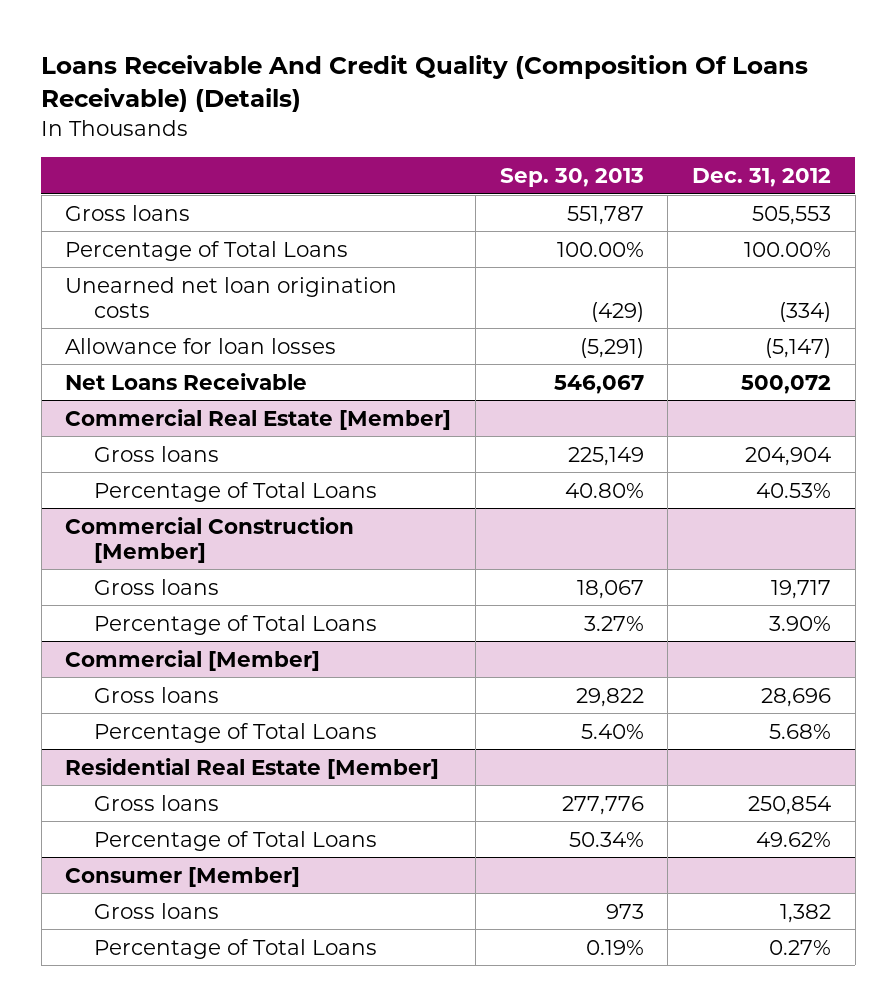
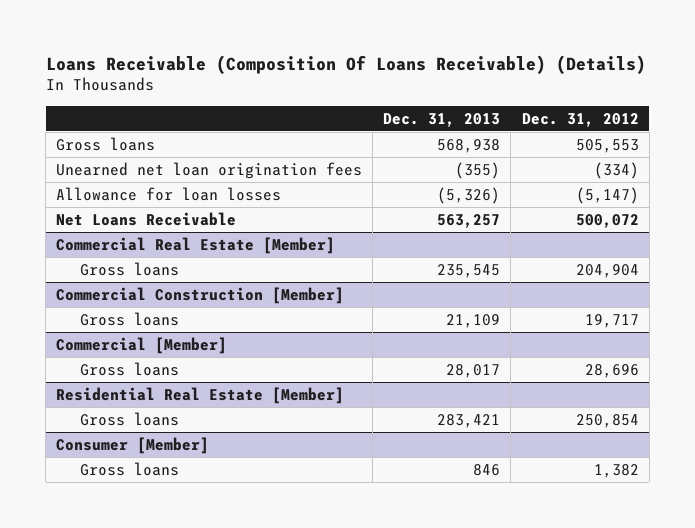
[41,55,809,113] Loans Receivable And Credit Quality (Composition Of Loans Receivable) (Details) -> [45,54,646,74] Loans Receivable (Composition Of Loans Receivable) (Details)
[499,168,644,188] Sep. 30, 2013 -> none
none -> [383,112,501,127] Dec. 31, 2013
[65,240,349,261] Percentage of Total Loans -> none
[65,276,398,318] Unearned net loan origination costs -> [56,161,363,179] Unearned net loan origination fees
[94,481,378,502] Percentage of Total Loans -> none
[94,614,378,635] Percentage of Total Loans -> none
[94,722,378,743] Percentage of Total Loans -> none
[94,830,378,851] Percentage of Total Loans -> none
[94,938,378,959] Percentage of Total Loans -> none

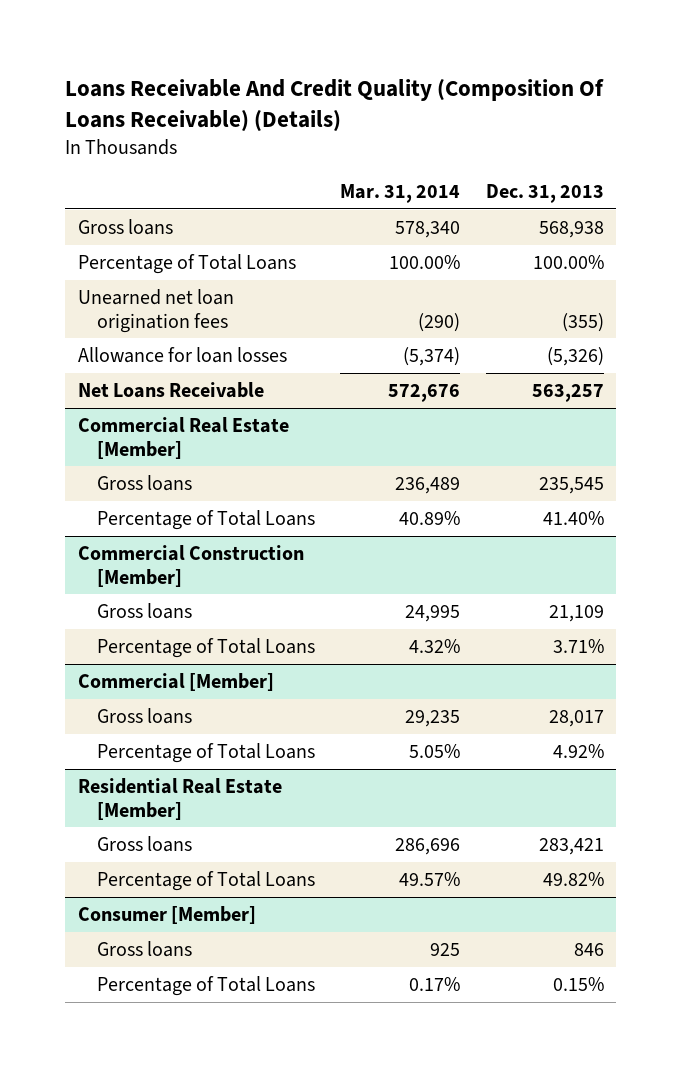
[45,54,646,74] Loans Receivable (Composition Of Loans Receivable) (Details) -> [65,79,605,133] Loans Receivable And Credit Quality (Composition Of Loans Receivable) (Details)
[521,112,639,127] Dec. 31, 2012 -> none
none -> [340,184,461,204] Mar. 31, 2014
none -> [77,253,296,274] Percentage of Total Loans
none -> [96,509,315,530] Percentage of Total Loans
none -> [96,637,315,658] Percentage of Total Loans
none -> [96,742,315,763] Percentage of Total Loans
none -> [96,870,315,891] Percentage of Total Loans
none -> [96,975,315,996] Percentage of Total Loans

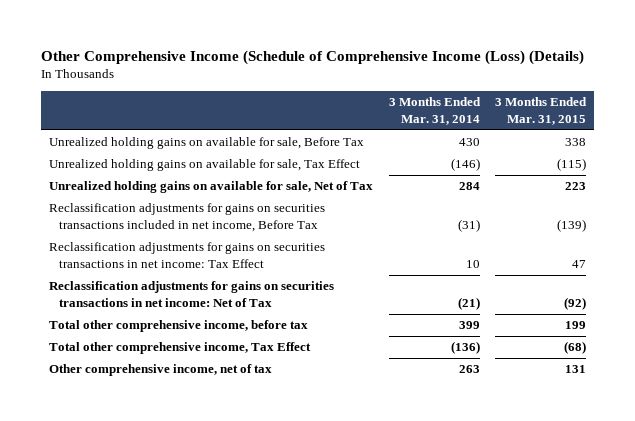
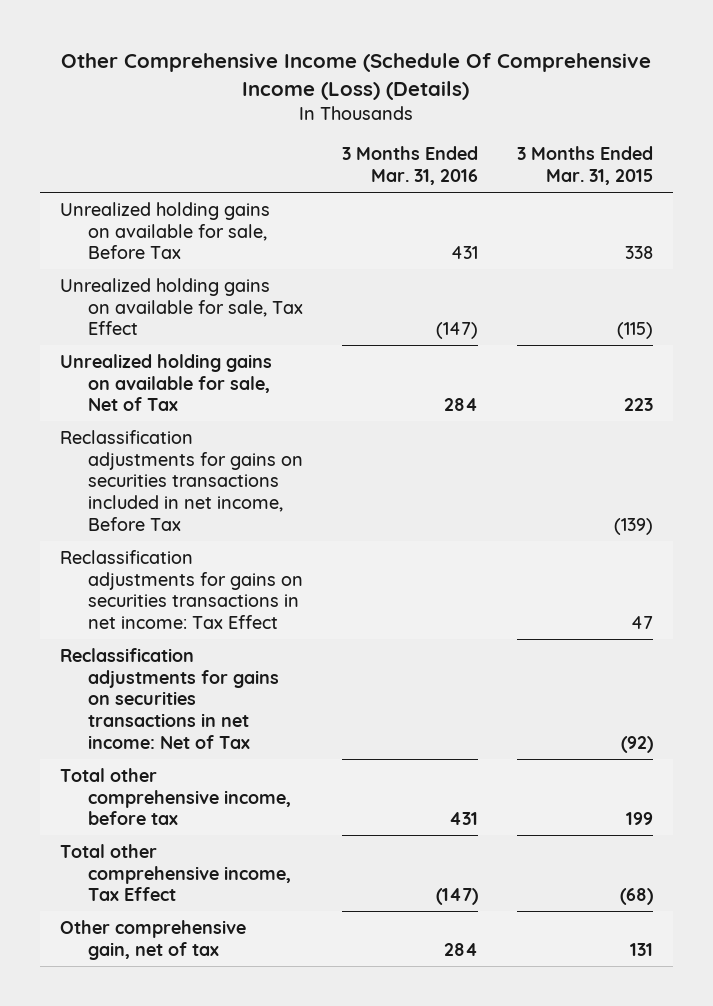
[40,50,584,66] Other Comprehensive Income (Schedule of Comprehensive Income (Loss) (Details) -> [61,52,652,100] Other Comprehensive Income (Schedule Of Comprehensive Income (Loss) (Details)
[388,97,481,126] 3 Months Ended Mar. 31, 2014 -> none
none -> [341,146,478,186] 3 Months Ended Mar. 31, 2016
[48,364,272,377] Other comprehensive income, net of tax -> [59,919,246,960] Other comprehensive gain, net of tax

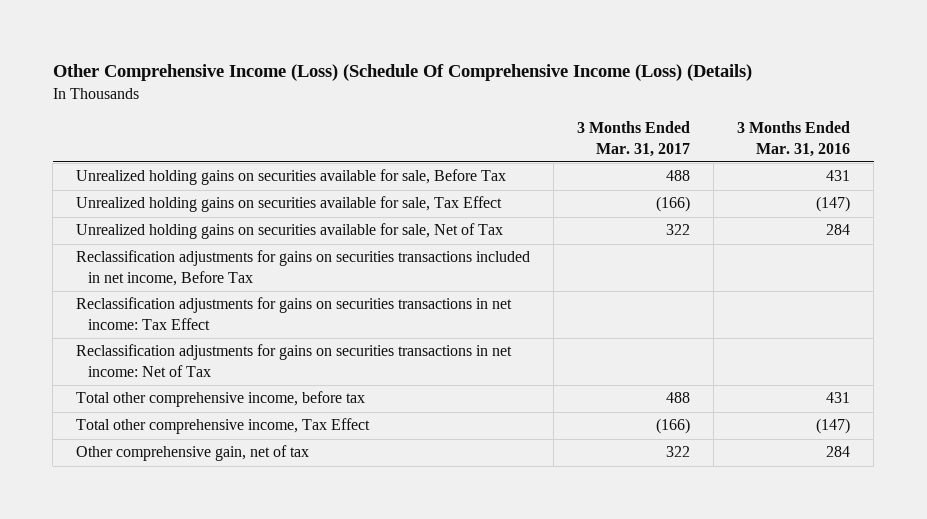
[61,52,652,100] Other Comprehensive Income (Schedule Of Comprehensive Income (Loss) (Details) -> [52,64,752,82] Other Comprehensive Income (Loss) (Schedule Of Comprehensive Income (Loss) (Details)
[517,146,654,186] 3 Months Ended Mar. 31, 2015 -> none
none -> [577,121,691,157] 3 Months Ended Mar. 31, 2017
[59,201,270,260] Unrealized holding gains on available for sale, Before Tax -> [76,169,507,186] Unrealized holding gains on securities available for sale, Before Tax
[59,277,303,336] Unrealized holding gains on available for sale, Tax Effect -> [76,196,503,213] Unrealized holding gains on securities available for sale, Tax Effect
[59,353,272,412] Unrealized holding gains on available for sale, Net of Tax -> [76,223,504,240] Unrealized holding gains on securities available for sale, Net of Tax

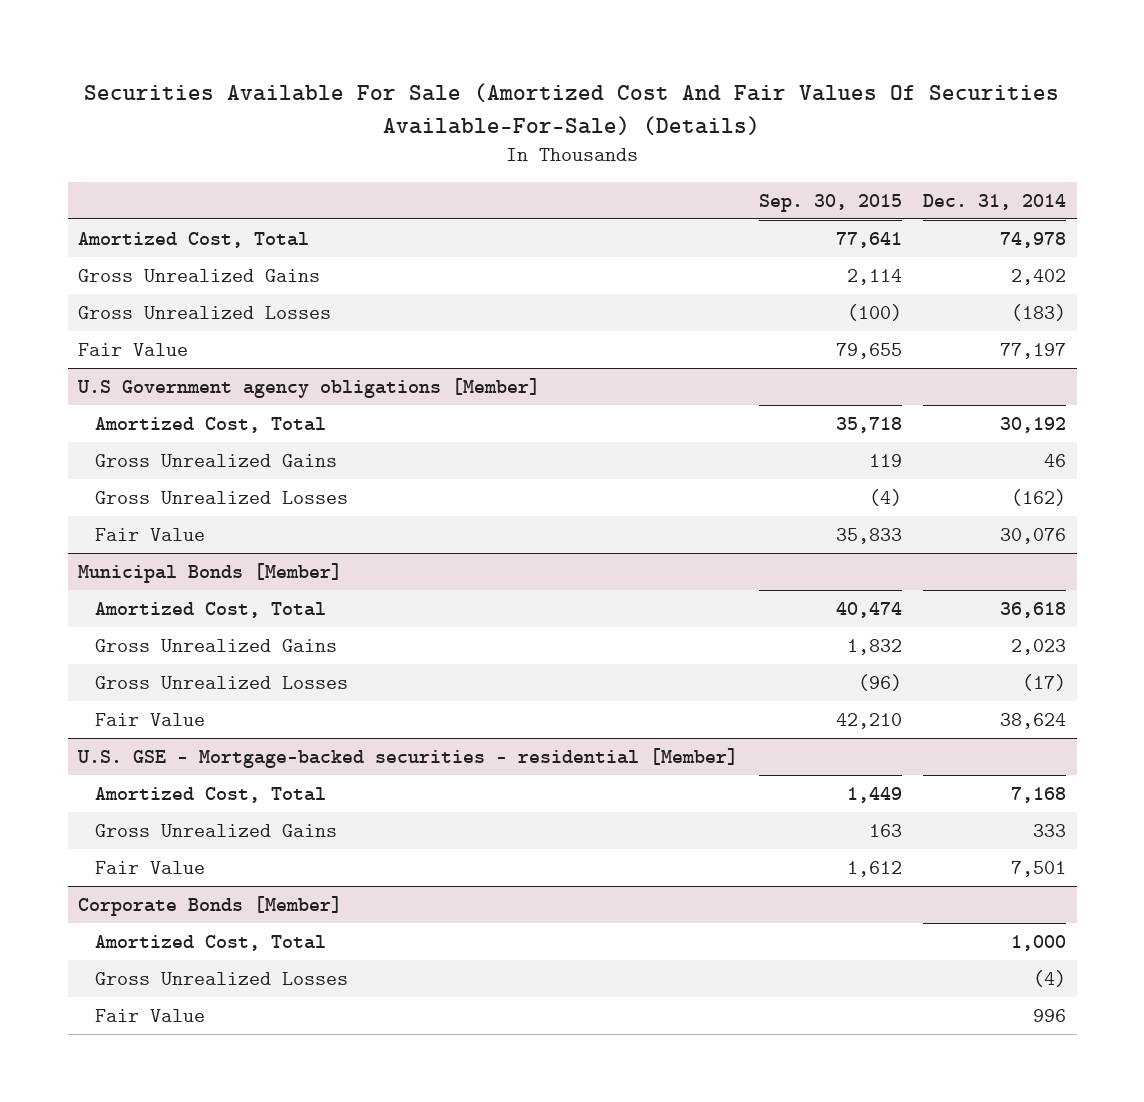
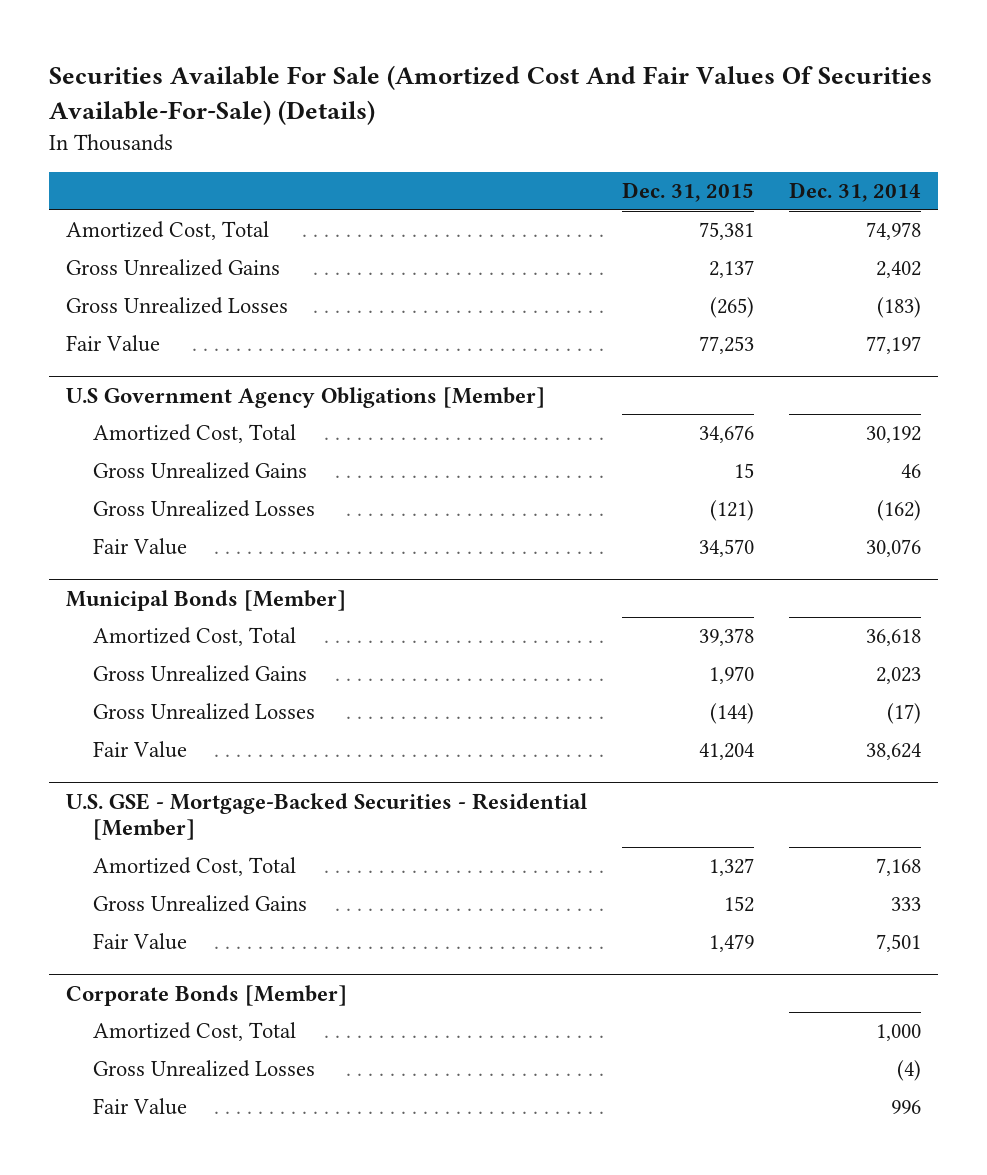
[759,193,903,212] Sep. 30, 2015 -> none
none -> [621,182,754,203] Dec. 31, 2015
[77,377,541,398] U.S Government agency obligations [Member] -> [65,386,545,408] U.S Government Agency Obligations [Member]
[77,747,739,768] U.S. GSE - Mortgage-backed securities - residential [Member] -> [65,792,588,841] U.S. GSE - Mortgage-Backed Securities - Residential [Member]

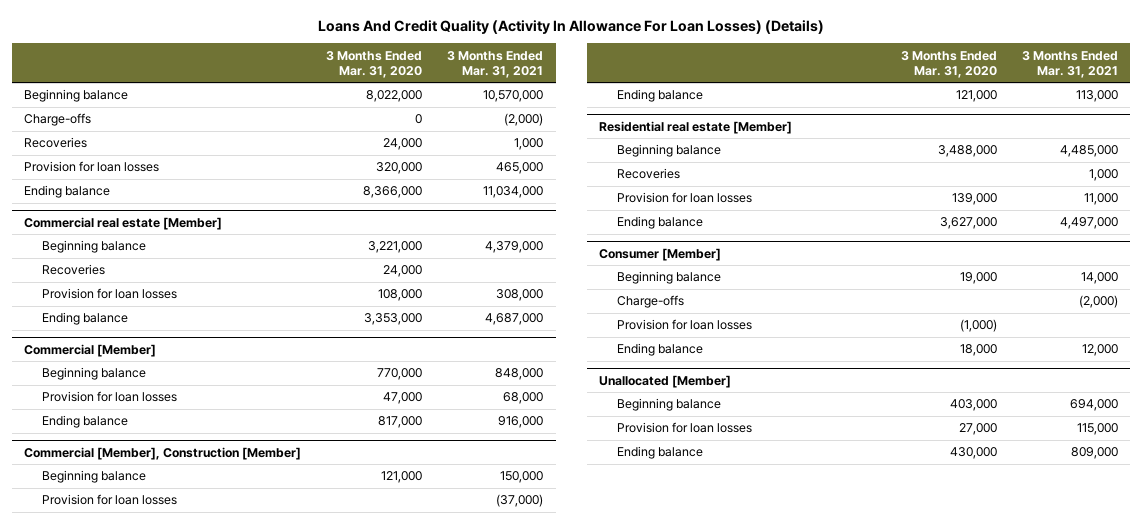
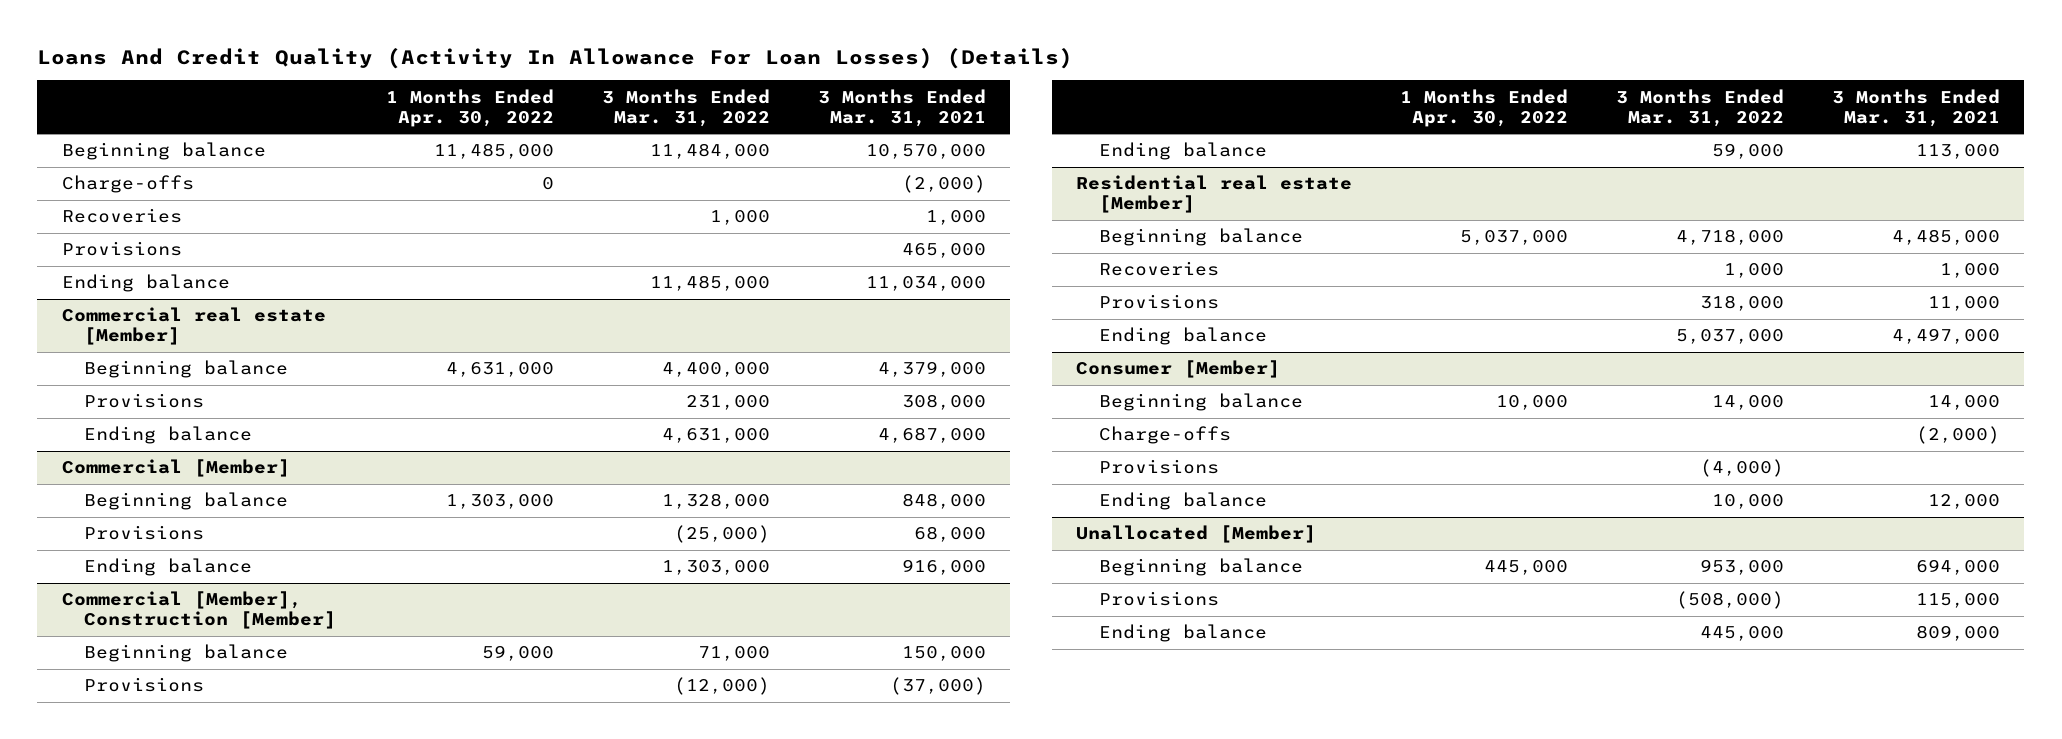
[326,50,423,78] 3 Months Ended Mar. 31, 2020 -> none
none -> [385,88,554,127] 1 Months Ended Apr. 30, 2022
none -> [601,88,770,127] 3 Months Ended Mar. 31, 2022
[24,161,160,173] Provision for loan losses -> [61,241,182,257] Provisions
[42,264,106,276] Recoveries -> none
[42,288,178,300] Provision for loan losses -> [84,393,205,409] Provisions
[42,391,178,403] Provision for loan losses -> [84,525,205,541] Provisions
[42,494,178,506] Provision for loan losses -> [84,677,205,693] Provisions
[617,192,753,204] Provision for loan losses -> [1098,294,1219,310] Provisions
[617,319,753,331] Provision for loan losses -> [1098,459,1219,475] Provisions
[617,422,753,434] Provision for loan losses -> [1098,591,1219,607] Provisions

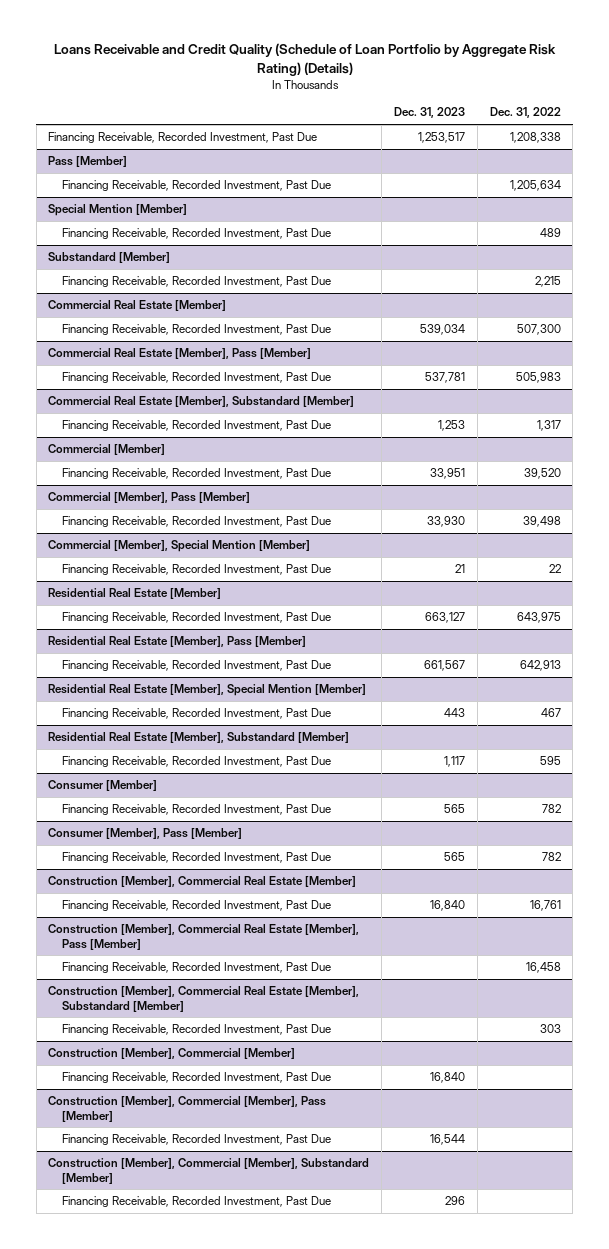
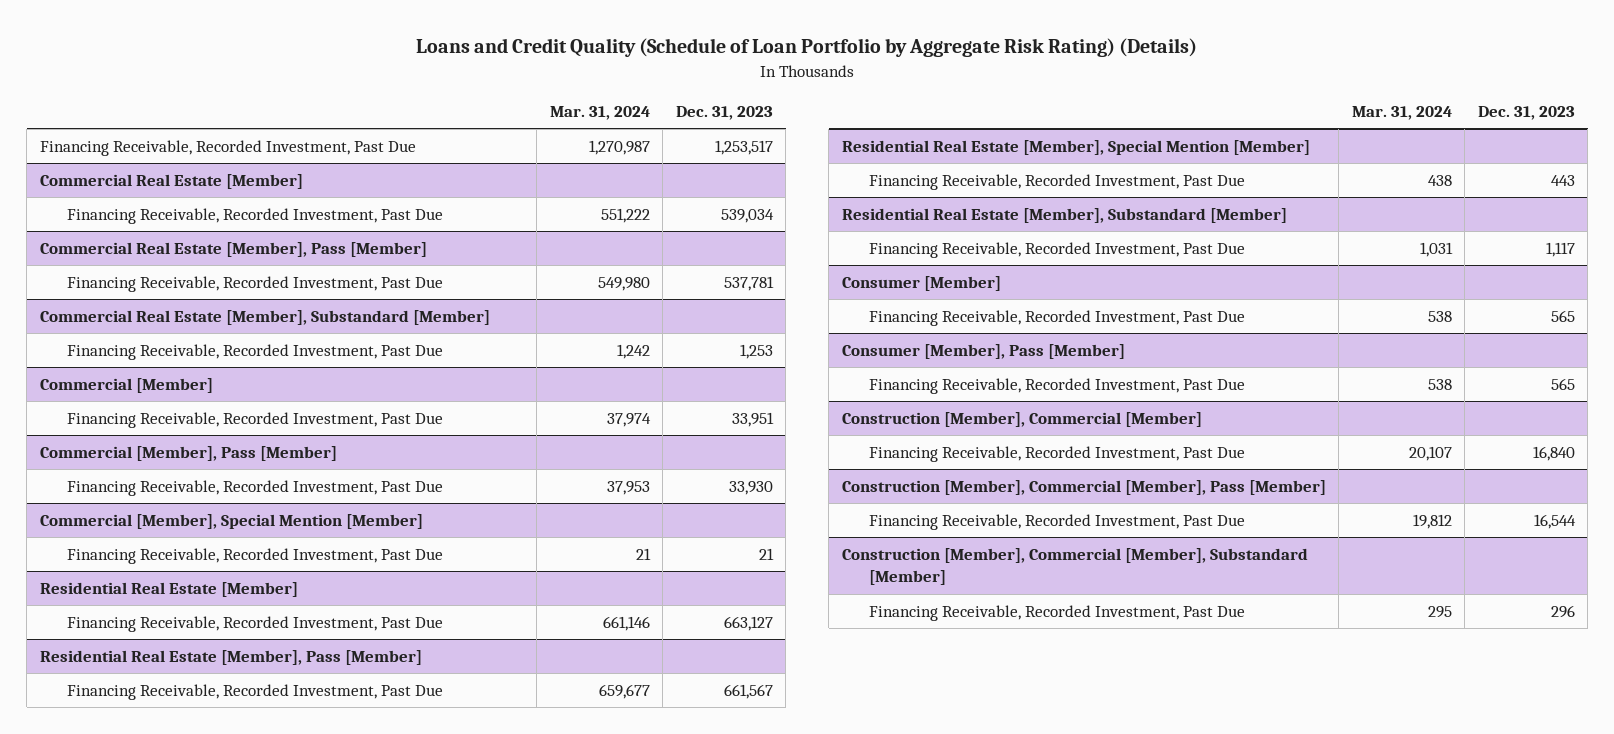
[53,43,556,76] Loans Receivable and Credit Quality (Schedule of Loan Portfolio by Aggregate Risk Rating) (Details) -> [416,38,1198,58] Loans and Credit Quality (Schedule of Loan Portfolio by Aggregate Risk Rating) (Details)
[489,107,561,119] Dec. 31, 2022 -> none
none -> [549,106,650,121] Mar. 31, 2024
[48,156,128,168] Pass [Member] -> none
[62,180,332,192] Financing Receivable, Recorded Investment, Past Due -> none
[48,204,188,217] Special Mention [Member] -> none
[62,228,332,240] Financing Receivable, Recorded Investment, Past Due -> none
[48,252,171,264] Substandard [Member] -> none
[62,276,332,288] Financing Receivable, Recorded Investment, Past Due -> none
[48,876,357,888] Construction [Member], Commercial Real Estate [Member] -> none
[62,900,332,912] Financing Receivable, Recorded Investment, Past Due -> none
[48,924,360,950] Construction [Member], Commercial Real Estate [Member], Pass [Member] -> none
[62,962,332,974] Financing Receivable, Recorded Investment, Past Due -> none
[48,986,360,1012] Construction [Member], Commercial Real Estate [Member], Substandard [Member] -> none
[62,1024,332,1036] Financing Receivable, Recorded Investment, Past Due -> none

